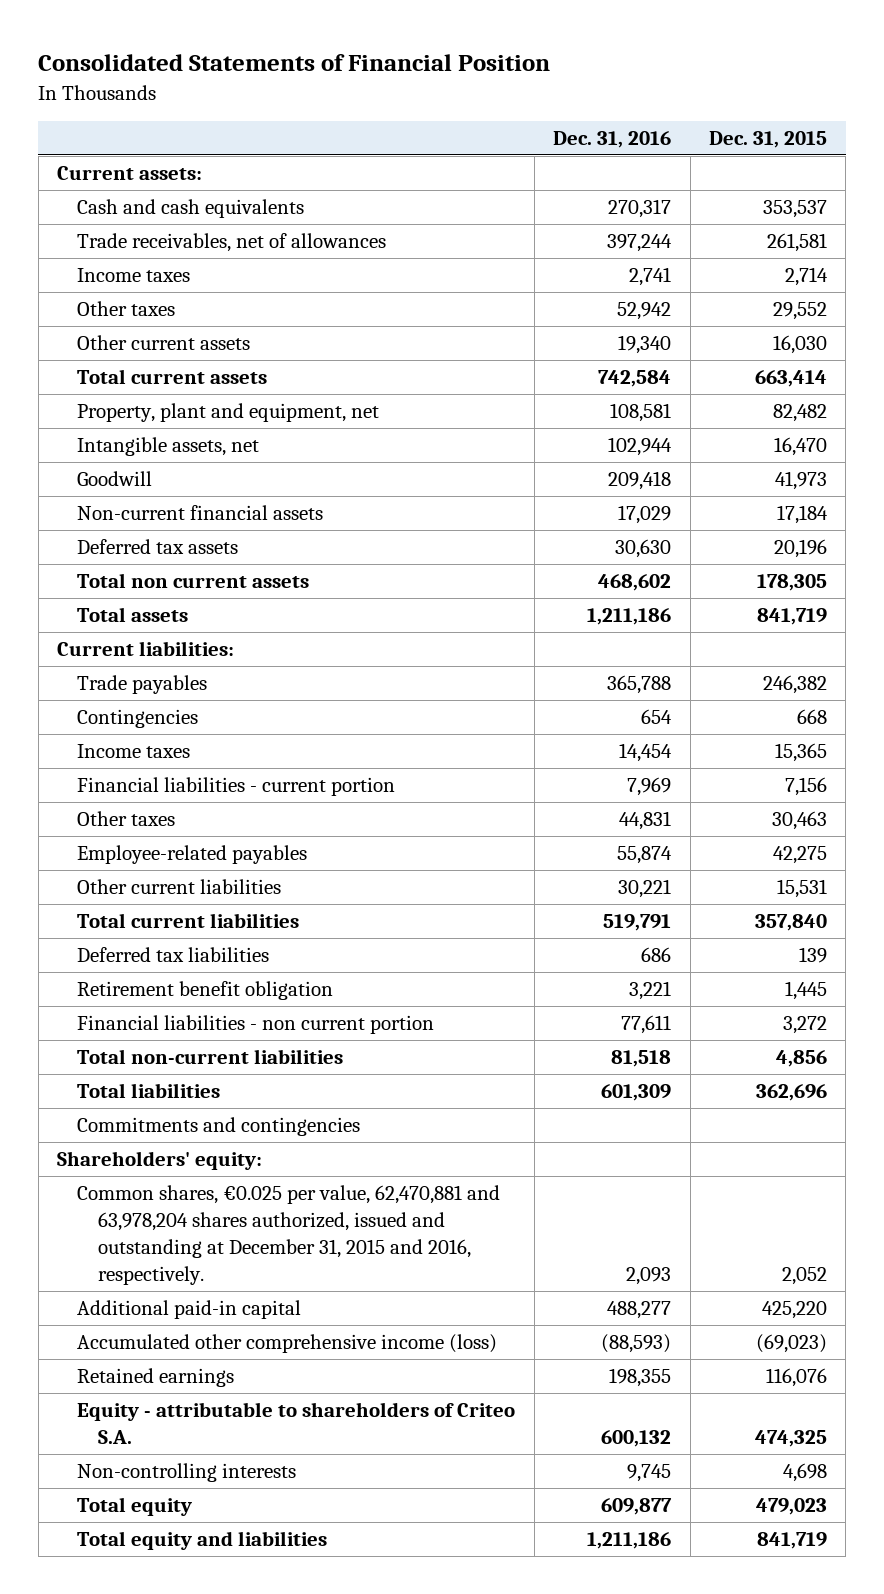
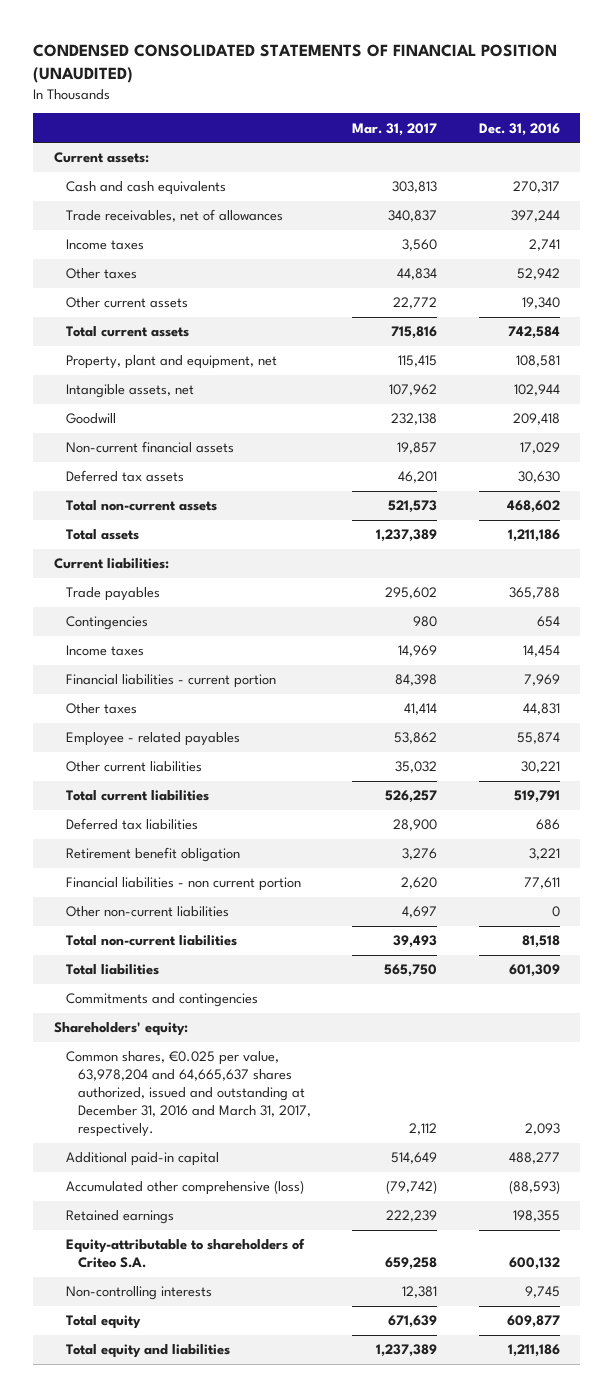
[38,54,551,72] Consolidated Statements of Financial Position -> [33,43,558,83] CONDENSED CONSOLIDATED STATEMENTS OF FINANCIAL POSITION (UNAUDITED)
[709,131,828,149] Dec. 31, 2015 -> none
none -> [352,122,438,136] Mar. 31, 2017
[77,573,310,589] Total non current assets -> [65,500,217,512] Total non-current assets
[77,845,308,865] Employee-related payables -> [65,732,240,747] Employee - related payables
none -> [65,906,229,918] Other non-current liabilities
[77,1185,501,1285] Common shares, €0.025 per value, 62,470,881 and 63,978,204 shares authorized, issued and outstanding at December 31, 2015 and 2016, respectively. -> [65,1051,311,1138] Common shares, €0.025 per value, 63,978,204 and 64,665,637 shares authorized, issued and outstanding at December 31, 2016 and March 31, 2017, respectively.
[77,1334,498,1354] Accumulated other comprehensive income (loss) -> [65,1180,304,1196] Accumulated other comprehensive (loss)
[77,1402,516,1445] Equity - attributable to shareholders of Criteo S.A. -> [65,1238,305,1269] Equity-attributable to shareholders of Criteo S.A.

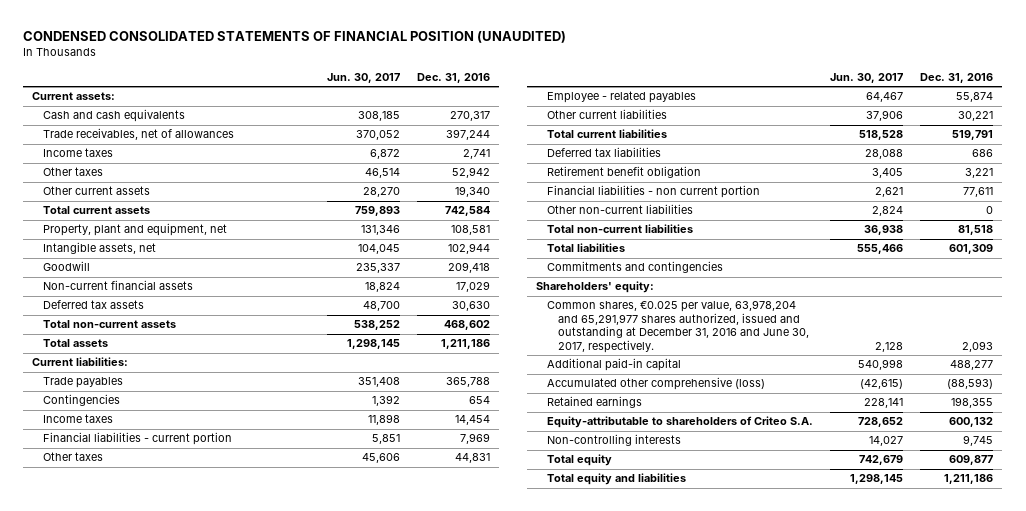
[352,122,438,136] Mar. 31, 2017 -> none
none -> [326,72,400,83] Jun. 30, 2017
[65,1051,311,1138] Common shares, €0.025 per value, 63,978,204 and 64,665,637 shares authorized, issued and outstanding at December 31, 2016 and March 31, 2017, respectively. -> [546,300,809,353] Common shares, €0.025 per value, 63,978,204 and 65,291,977 shares authorized, issued and outstanding at December 31, 2016 and June 30, 2017, respectively.

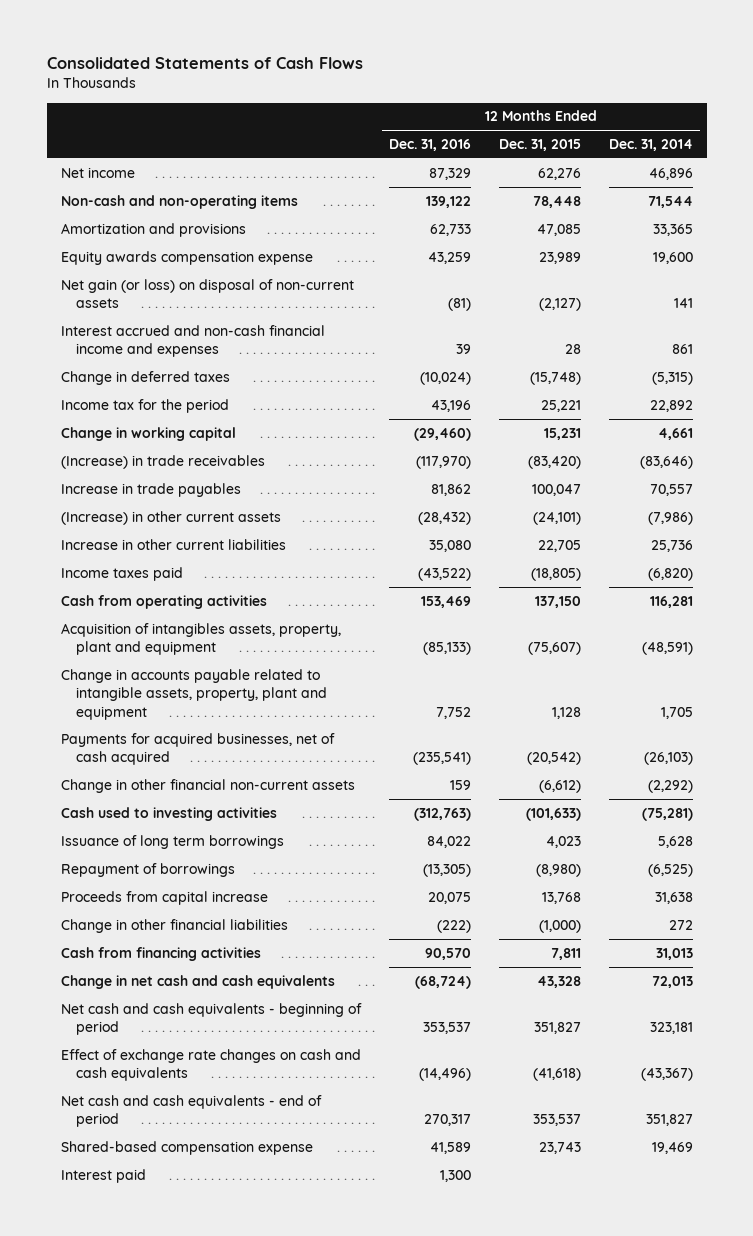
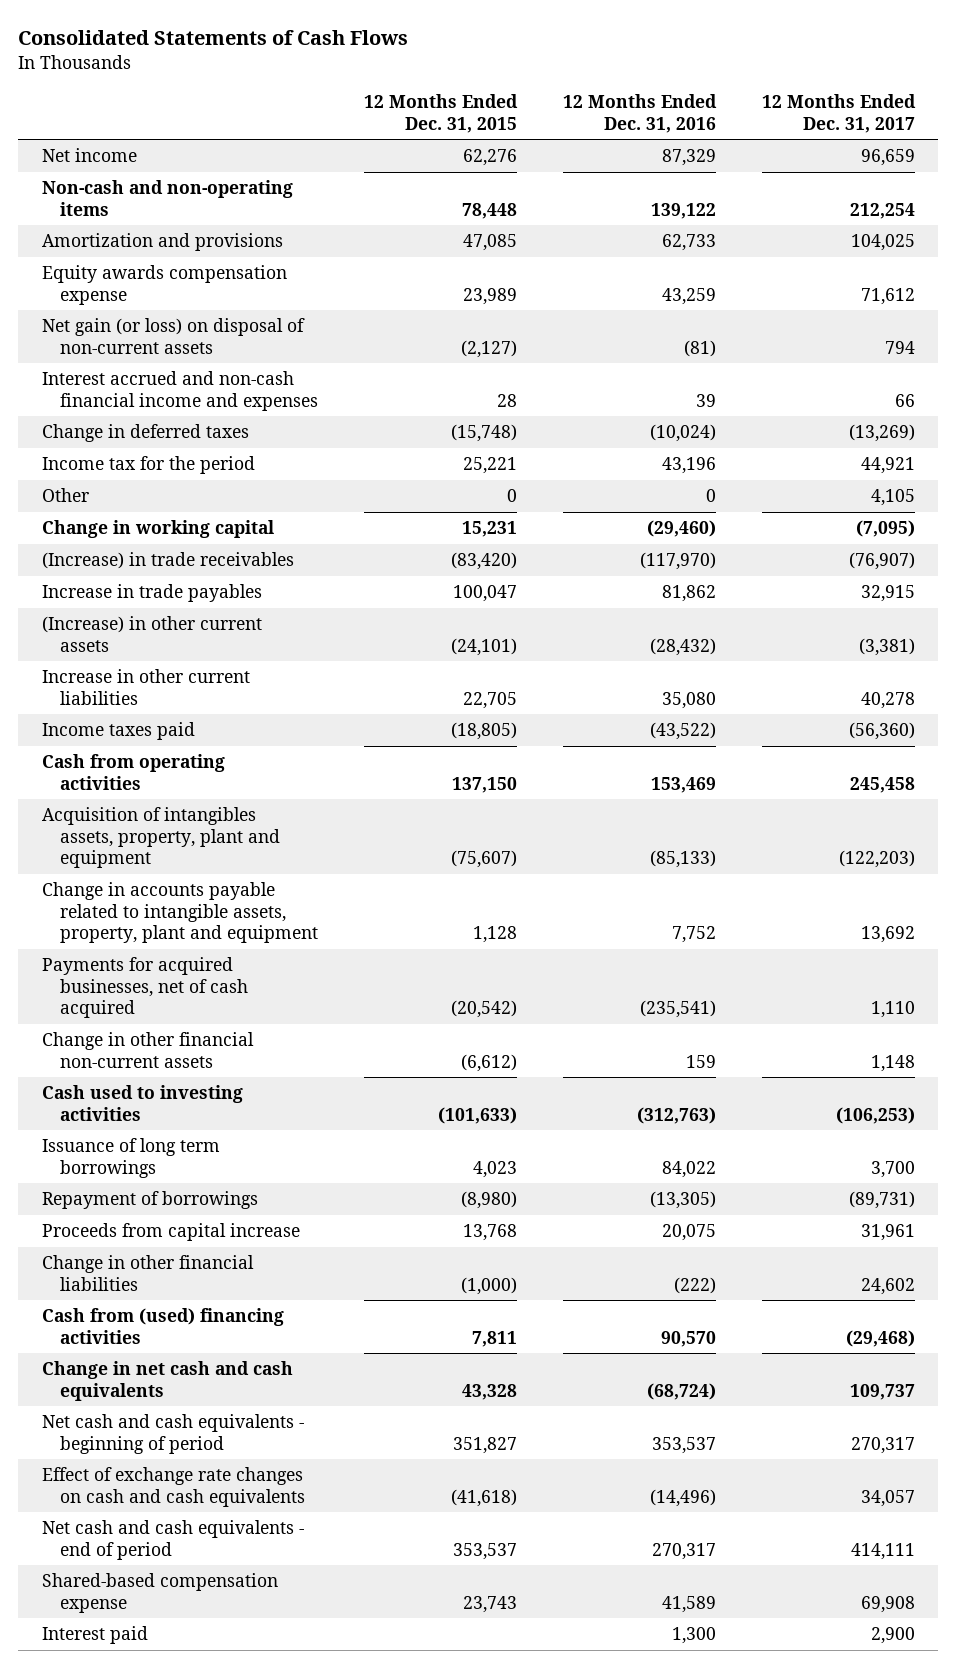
[608,139,693,152] Dec. 31, 2014 -> none
none -> [762,94,917,133] 12 Months Ended Dec. 31, 2017
none -> [41,488,89,503] Other
[60,946,261,961] Cash from financing activities -> [41,1308,284,1344] Cash from (used) financing activities

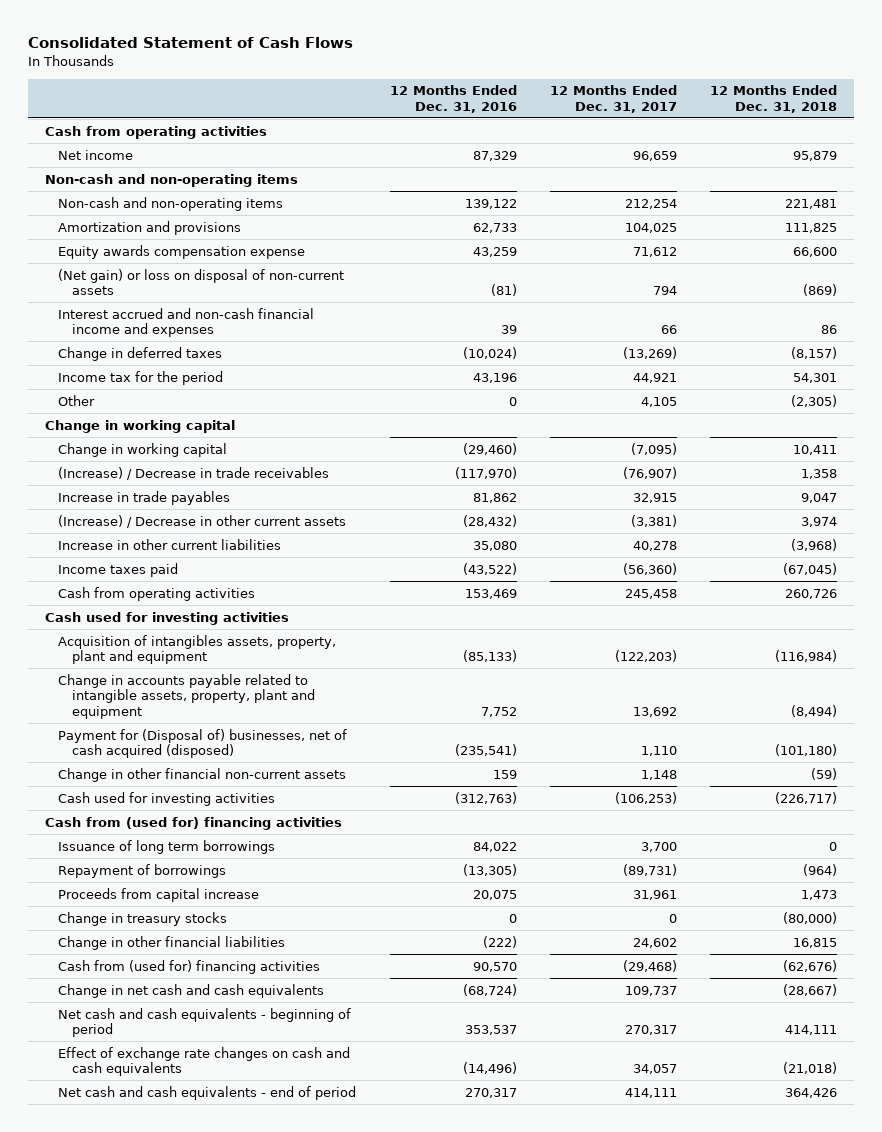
[18,30,409,46] Consolidated Statements of Cash Flows -> [28,37,354,49] Consolidated Statement of Cash Flows
[363,94,518,133] 12 Months Ended Dec. 31, 2015 -> none
none -> [710,85,838,113] 12 Months Ended Dec. 31, 2018
none -> [44,125,267,139] Cash from operating activities
none -> [44,173,298,187] Non-cash and non-operating items
[41,318,305,354] Net gain (or loss) on disposal of non-current assets -> [58,268,345,296] (Net gain) or loss on disposal of non-current assets
none -> [44,419,235,433] Change in working capital
[41,552,294,570] (Increase) in trade receivables -> [58,466,330,480] (Increase) / Decrease in trade receivables
[41,616,262,652] (Increase) in other current assets -> [58,514,347,528] (Increase) / Decrease in other current assets
none -> [44,611,289,625] Cash used for investing activities
[41,957,248,1018] Payments for acquired businesses, net of cash acquired -> [58,728,348,759] Payment for (Disposal of) businesses, net of cash acquired (disposed)
[41,1085,243,1121] Cash used to investing activities -> [58,791,276,806] Cash used for investing activities
none -> [44,816,342,830] Cash from (used for) financing activities
none -> [58,911,228,926] Change in treasury stocks
[41,1308,284,1344] Cash from (used) financing activities -> [58,959,321,974] Cash from (used for) financing activities
[41,1573,278,1613] Shared-based compensation expense -> none
[41,1626,148,1645] Interest paid -> none

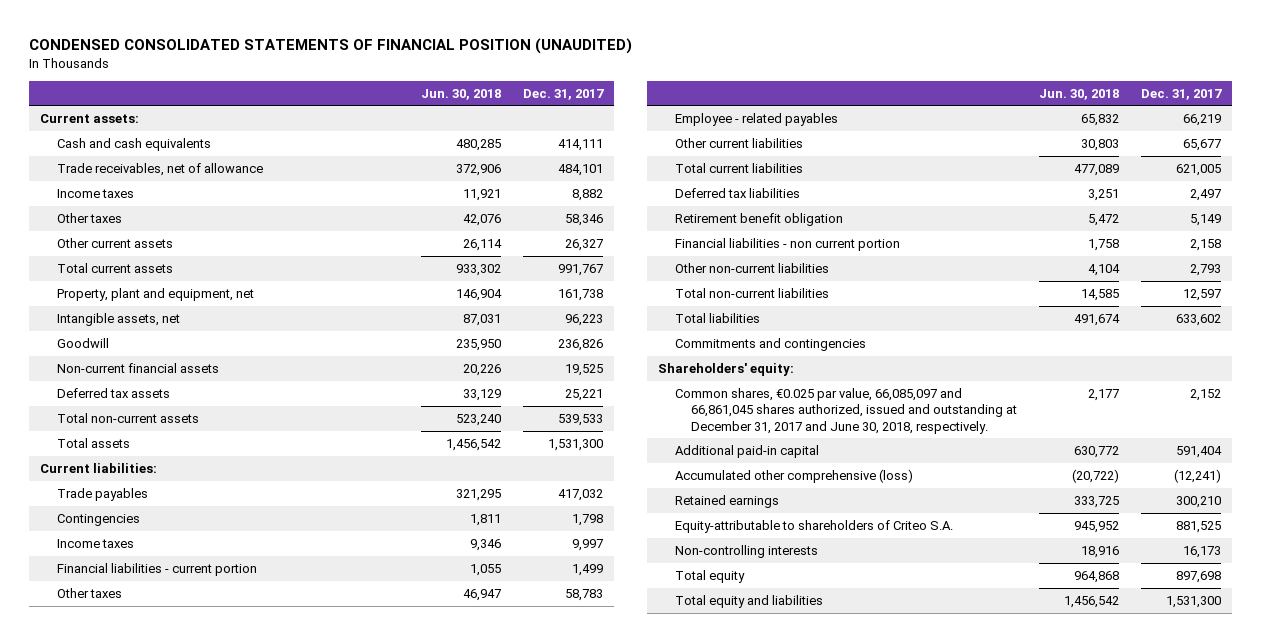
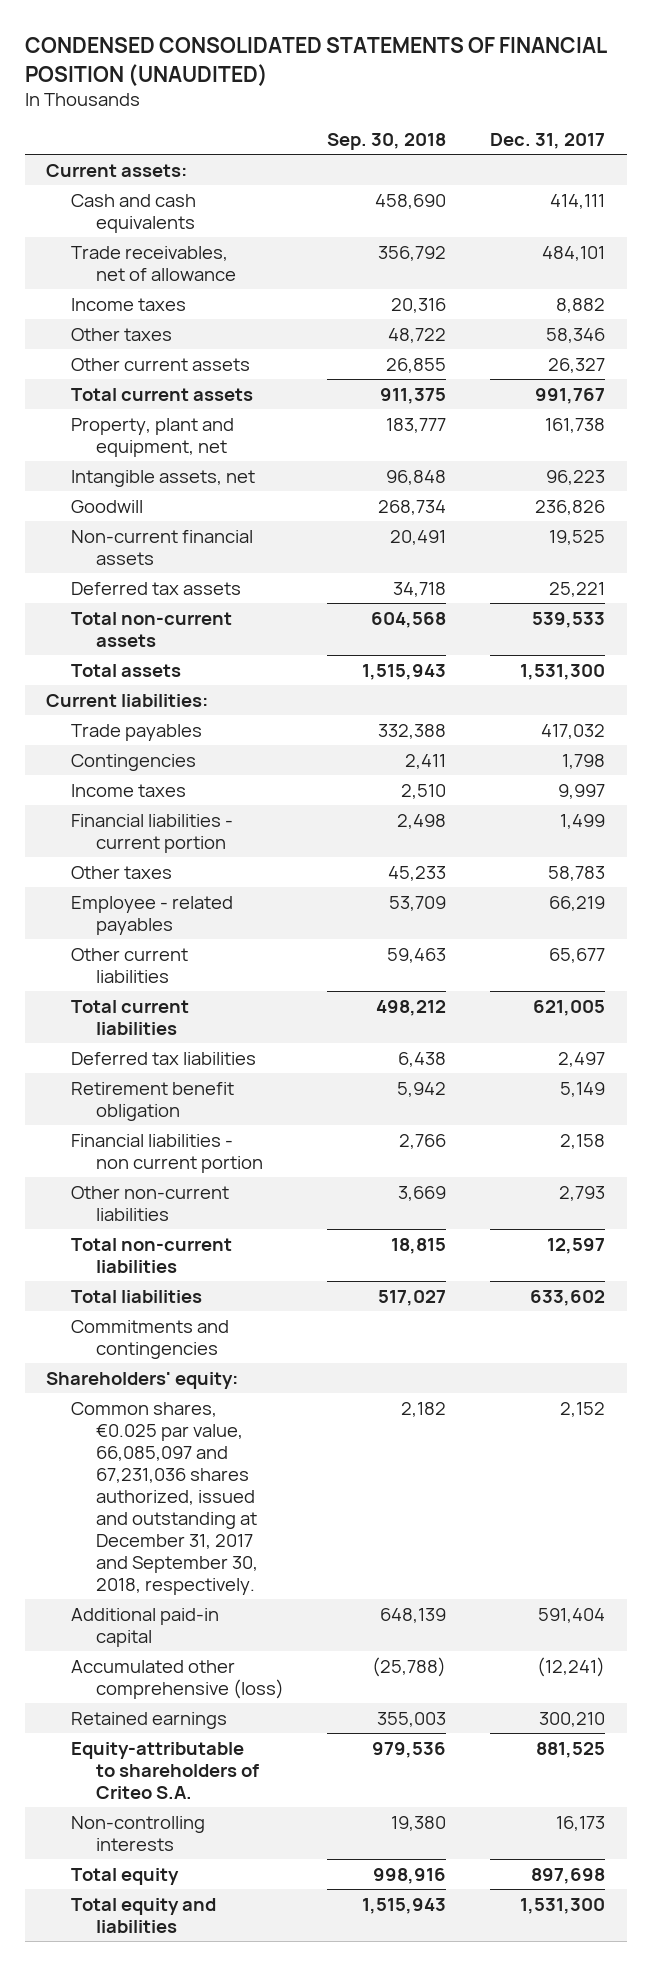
[421,88,502,100] Jun. 30, 2018 -> none
none -> [327,133,447,151] Sep. 30, 2018
[674,387,1017,434] Common shares, €0.025 par value, 66,085,097 and 66,861,045 shares authorized, issued and outstanding at December 31, 2017 and June 30, 2018, respectively. -> [71,1401,258,1596] Common shares, €0.025 par value, 66,085,097 and 67,231,036 shares authorized, issued and outstanding at December 31, 2017 and September 30, 2018, respectively.

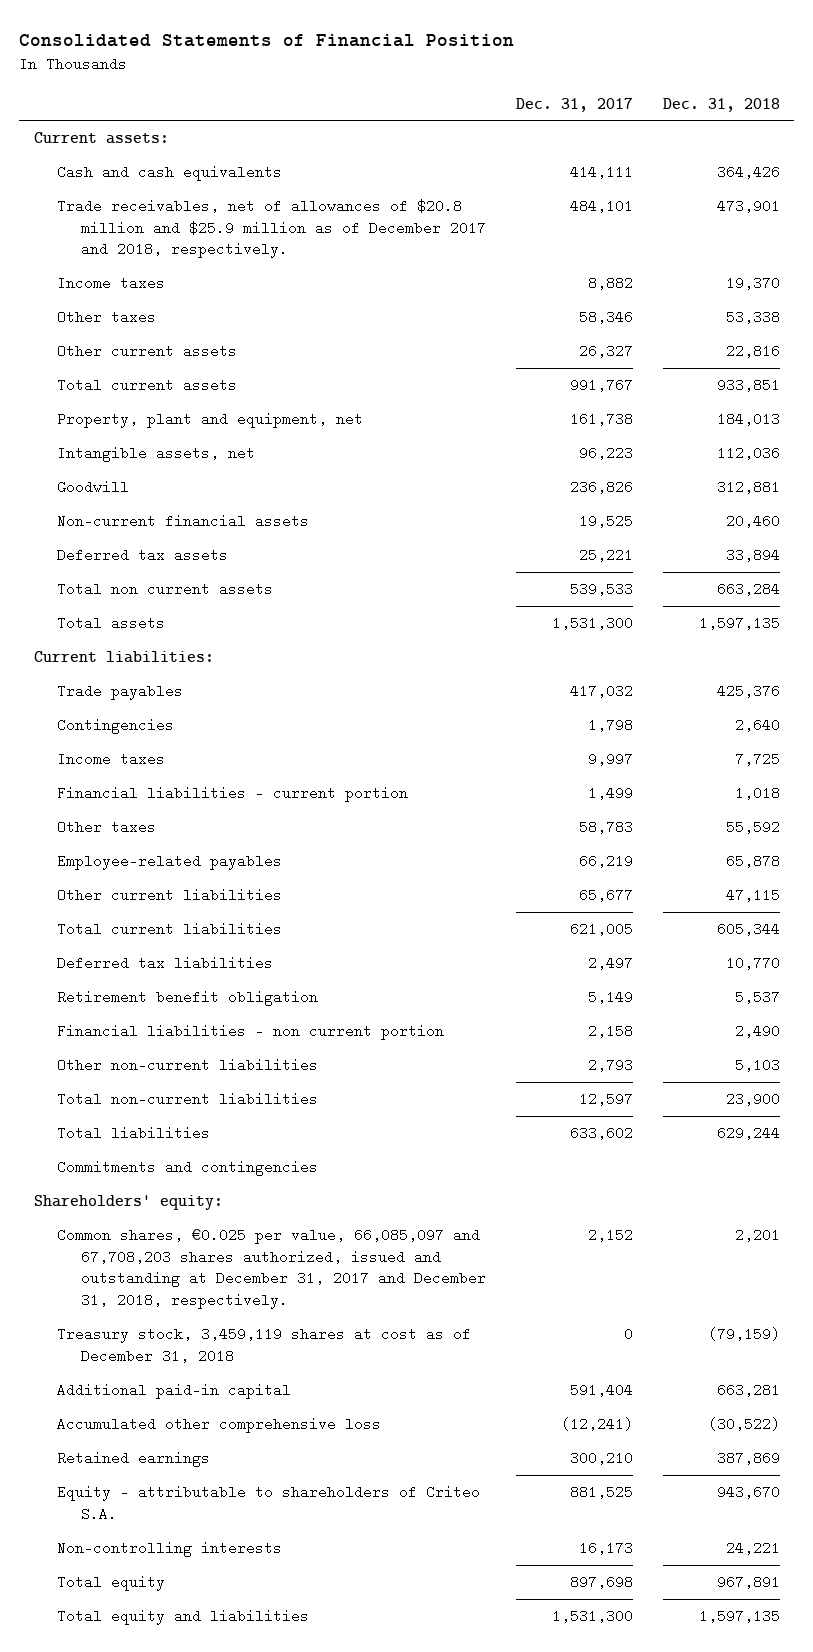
[24,37,607,86] CONDENSED CONSOLIDATED STATEMENTS OF FINANCIAL POSITION (UNAUDITED) -> [18,33,514,47] Consolidated Statements of Financial Position
[327,133,447,151] Sep. 30, 2018 -> none
none -> [662,97,780,112] Dec. 31, 2018
[71,245,236,281] Trade receivables, net of allowance -> [57,199,486,259] Trade receivables, net of allowances of $20.8 million and $25.9 million as of December 2017 and 2018, respectively.
[71,611,233,647] Total non-current assets -> [57,582,274,597] Total non current assets
[71,895,234,935] Employee - related payables -> [57,854,283,871] Employee-related payables
[71,1401,258,1596] Common shares, €0.025 par value, 66,085,097 and 67,231,036 shares authorized, issued and outstanding at December 31, 2017 and September 30, 2018, respectively. -> [57,1228,486,1310] Common shares, €0.025 per value, 66,085,097 and 67,708,203 shares authorized, issued and outstanding at December 31, 2017 and December 31, 2018, respectively.
none -> [57,1327,472,1363] Treasury stock, 3,459,119 shares at cost as of December 31, 2018
[71,1659,284,1699] Accumulated other comprehensive (loss) -> [57,1417,382,1434] Accumulated other comprehensive loss
[71,1741,259,1799] Equity-attributable to shareholders of Criteo S.A. -> [57,1485,481,1521] Equity - attributable to shareholders of Criteo S.A.

